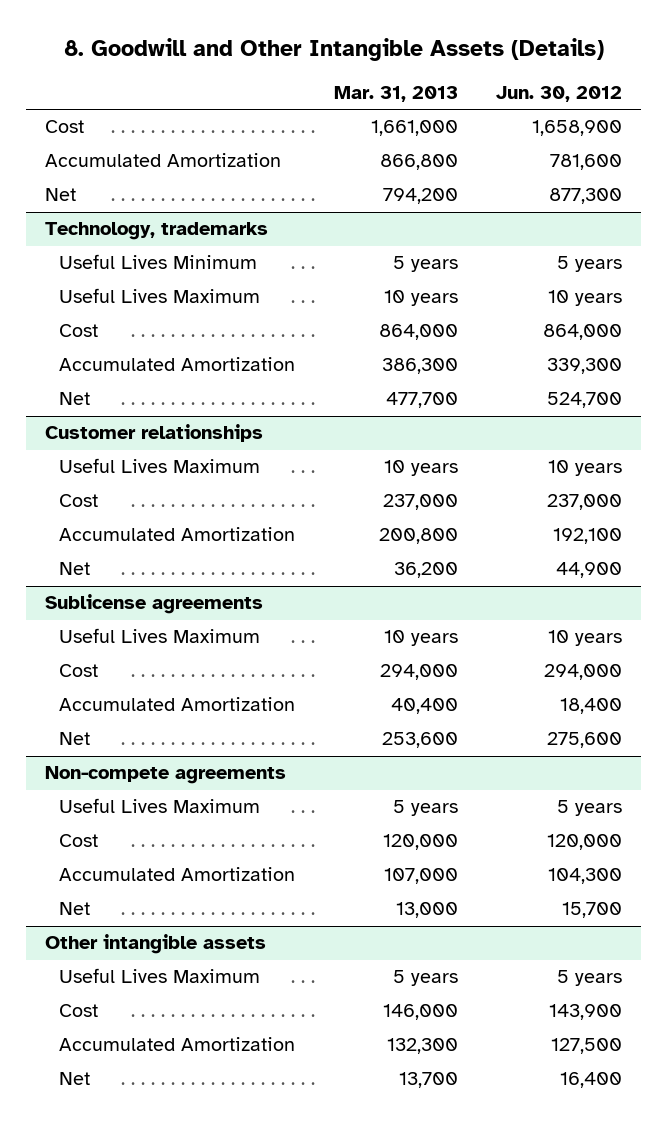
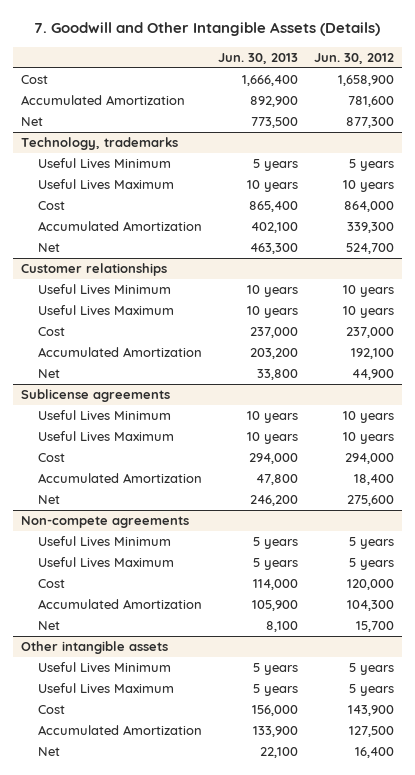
[63,38,604,62] 8. Goodwill and Other Intangible Assets (Details) -> [34,22,381,37] 7. Goodwill and Other Intangible Assets (Details)
[333,86,458,103] Mar. 31, 2013 -> none
none -> [217,53,298,65] Jun. 30, 2013
none -> [37,284,171,295] Useful Lives Minimum
none -> [37,410,171,421] Useful Lives Minimum
none -> [37,536,171,547] Useful Lives Minimum
none -> [37,662,171,673] Useful Lives Minimum

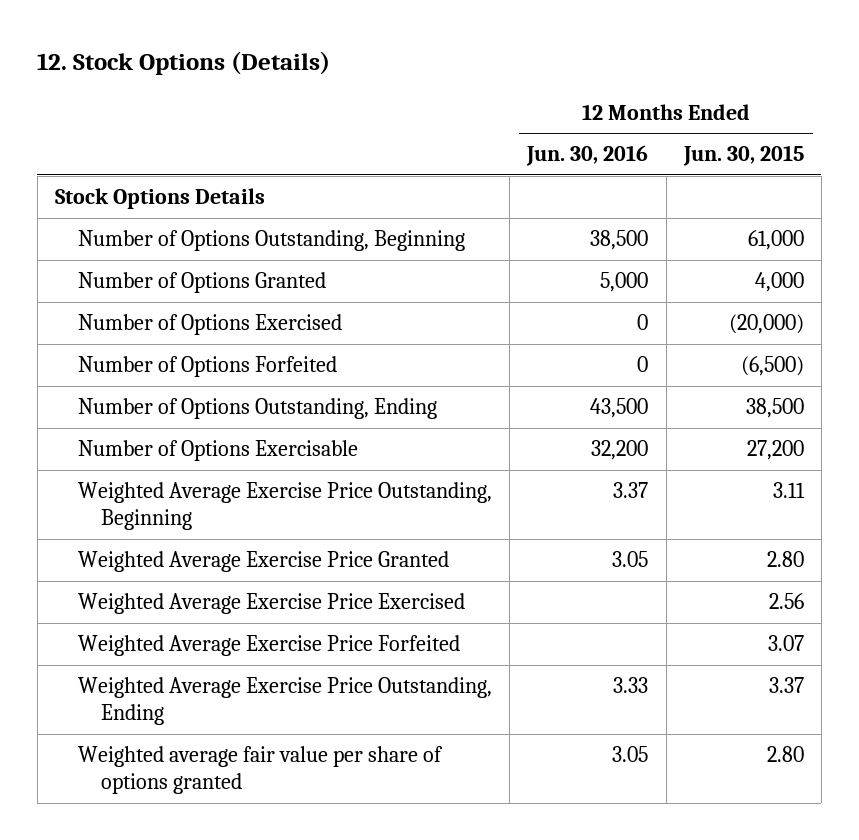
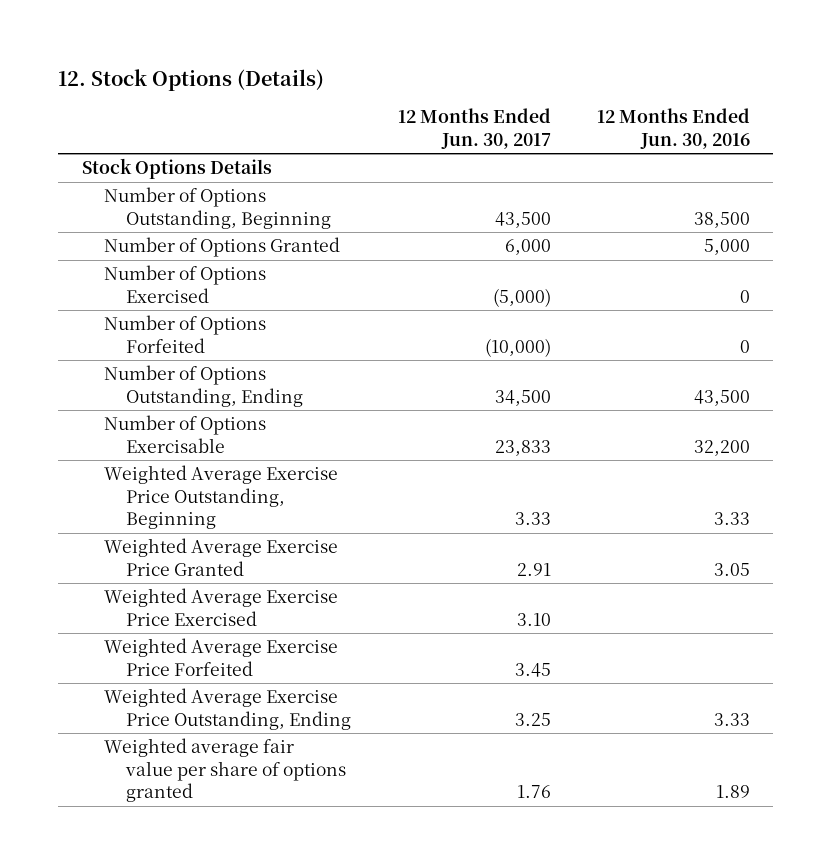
[682,145,804,167] Jun. 30, 2015 -> none
none -> [397,108,551,149] 12 Months Ended Jun. 30, 2017
[613,482,649,499] 3.37 -> [714,512,751,526] 3.33
[612,746,649,763] 3.05 -> [716,785,751,799] 1.89

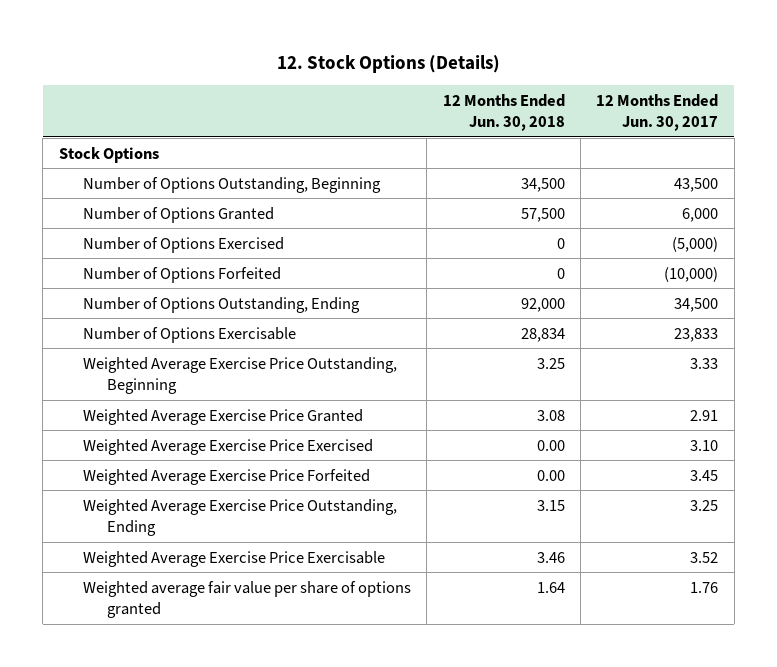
[597,108,751,149] 12 Months Ended Jun. 30, 2016 -> none
none -> [442,93,565,131] 12 Months Ended Jun. 30, 2018
[81,158,272,180] Stock Options Details -> [58,146,159,163] Stock Options
none -> [83,550,386,567] Weighted Average Exercise Price Exercisable

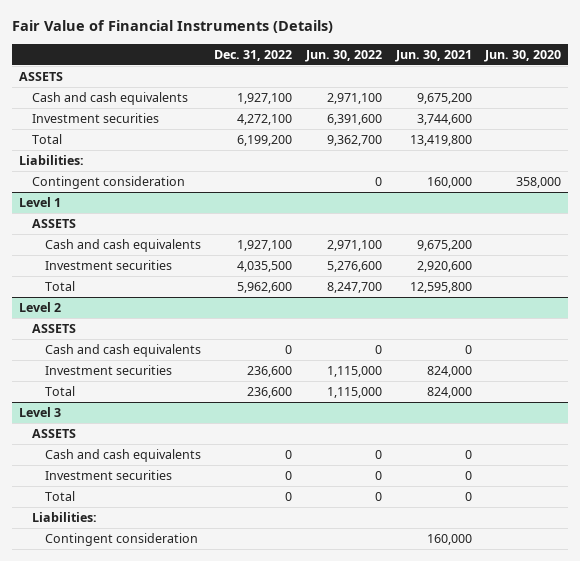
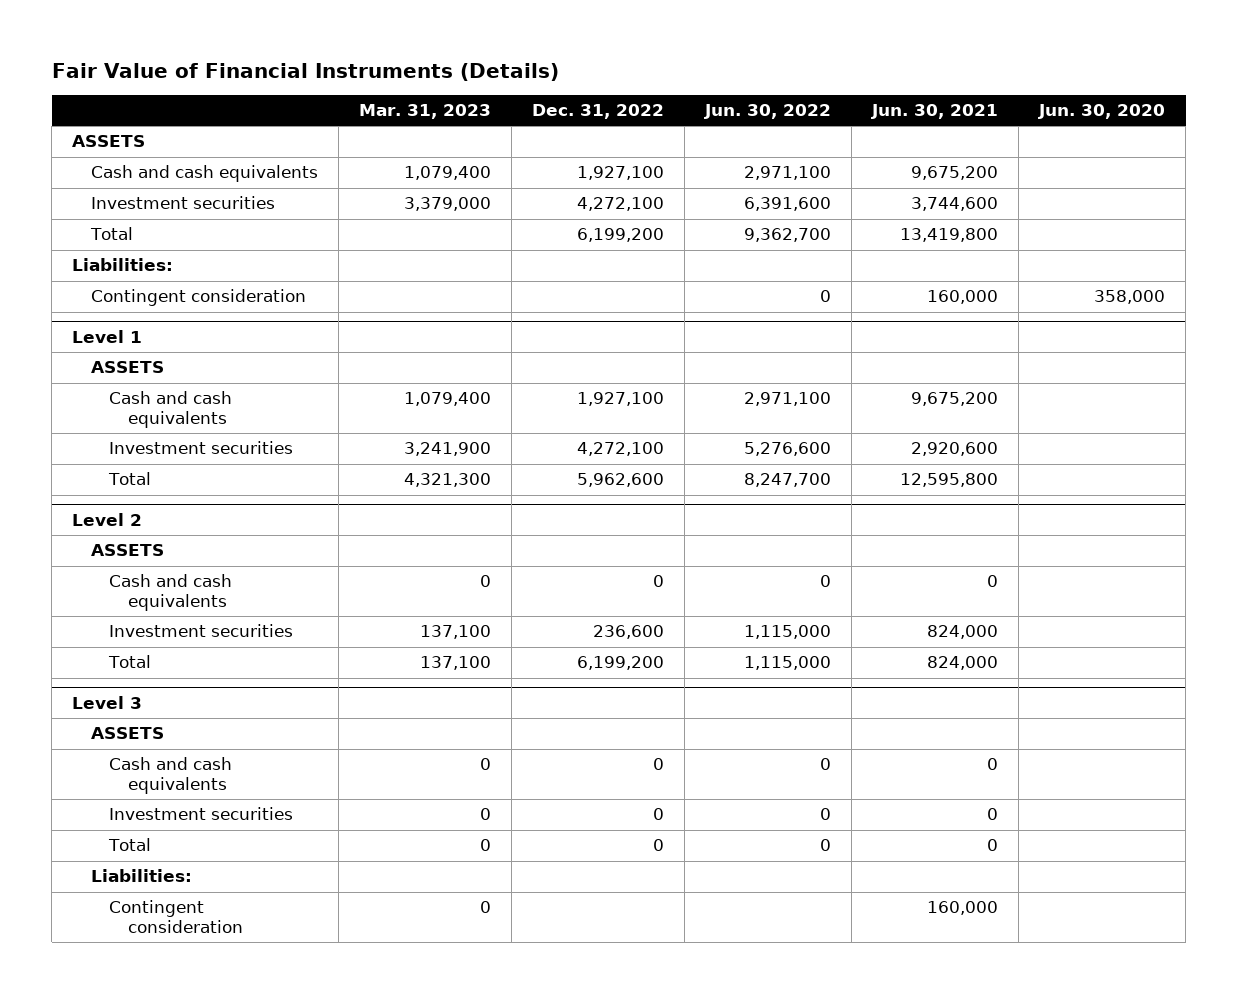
none -> [358,103,491,119] Mar. 31, 2023
[237,260,293,272] 4,035,500 -> [577,442,665,457] 4,272,100
[247,386,293,398] 236,600 -> [577,656,665,671] 6,199,200

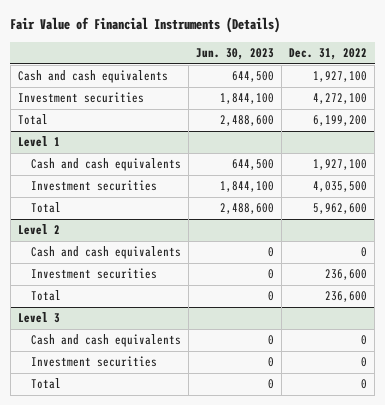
[358,103,491,119] Mar. 31, 2023 -> none
[704,103,832,119] Jun. 30, 2022 -> none
[871,103,999,119] Jun. 30, 2021 -> none
[1038,103,1166,119] Jun. 30, 2020 -> none
none -> [196,48,275,61] Jun. 30, 2023
[72,135,146,148] ASSETS -> none
[72,258,174,272] Liabilities: -> none
[90,289,306,307] Contingent consideration -> none
[90,361,164,374] ASSETS -> none
[577,442,665,457] 4,272,100 -> [313,181,368,193] 4,035,500
[90,544,164,557] ASSETS -> none
[577,656,665,671] 6,199,200 -> [325,291,368,303] 236,600
[90,727,164,740] ASSETS -> none
[90,869,192,883] Liabilities: -> none
[109,900,243,934] Contingent consideration -> none

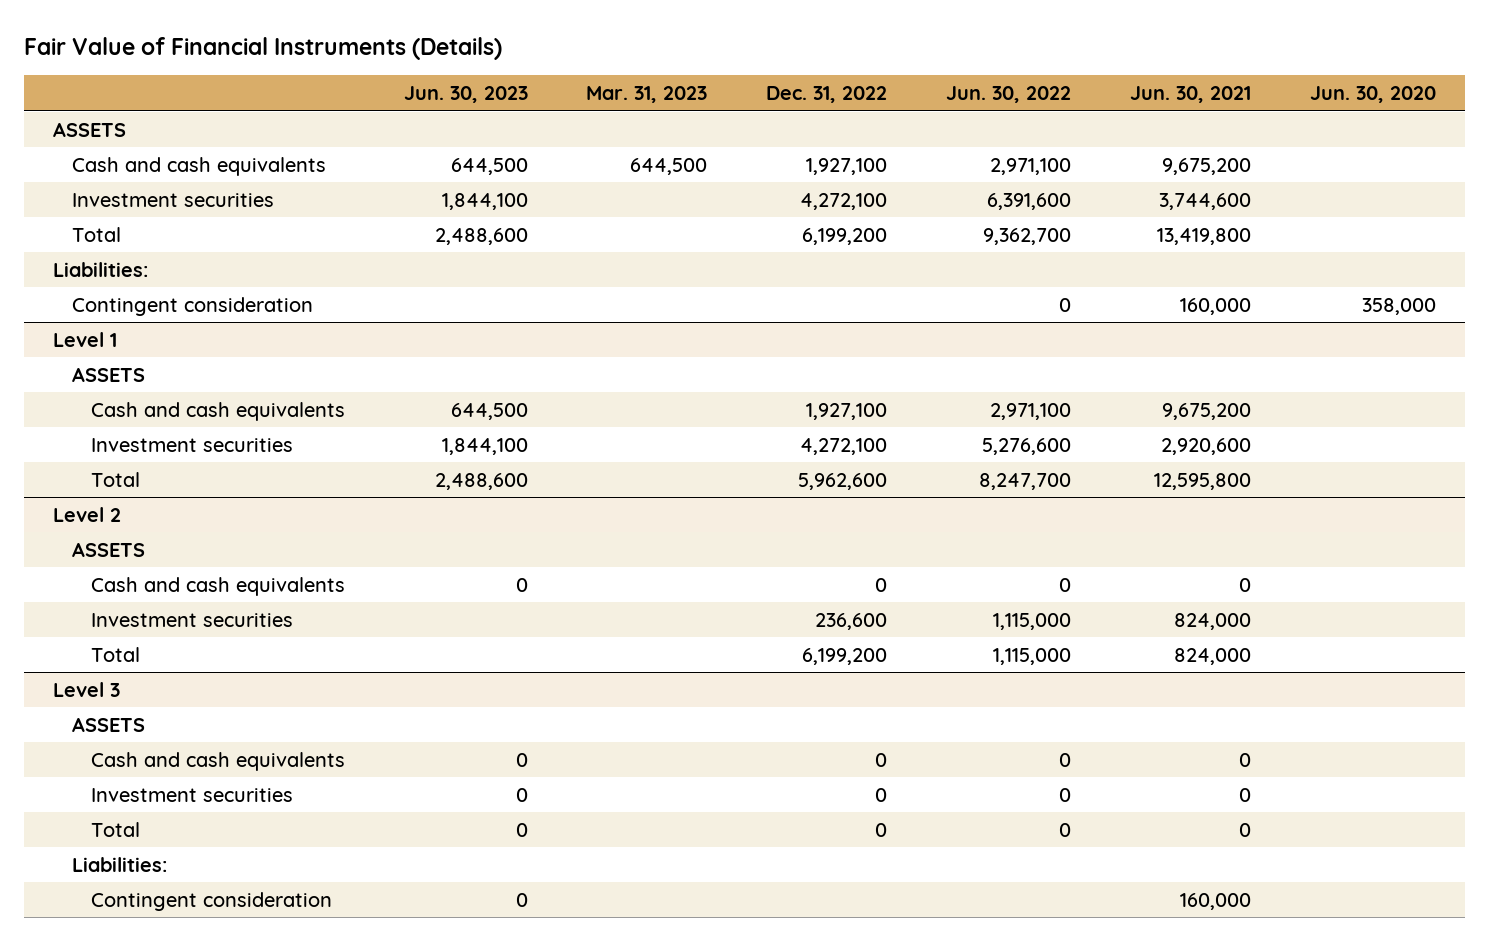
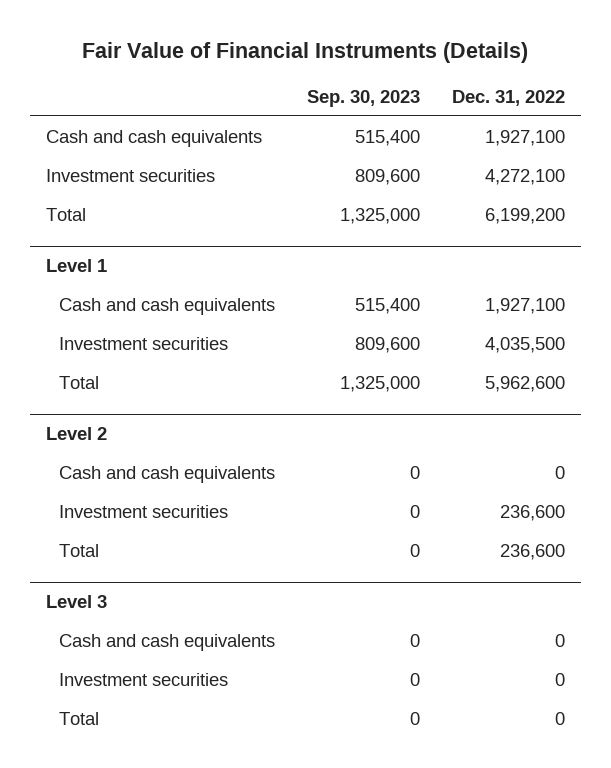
[403,86,528,104] Jun. 30, 2023 -> none
[586,86,708,104] Mar. 31, 2023 -> none
[945,86,1071,104] Jun. 30, 2022 -> none
[1129,86,1251,104] Jun. 30, 2021 -> none
[1309,86,1436,104] Jun. 30, 2020 -> none
none -> [307,89,421,107] Sep. 30, 2023
[53,121,127,137] ASSETS -> none
[53,261,149,277] Liabilities: -> none
[72,296,314,316] Contingent consideration -> none
[72,366,146,382] ASSETS -> none
[800,437,888,455] 4,272,100 -> [485,336,566,353] 4,035,500
[72,541,146,557] ASSETS -> none
[802,647,888,665] 6,199,200 -> [500,543,566,560] 236,600
[72,716,146,732] ASSETS -> none
[72,856,168,872] Liabilities: -> none
[90,891,332,911] Contingent consideration -> none

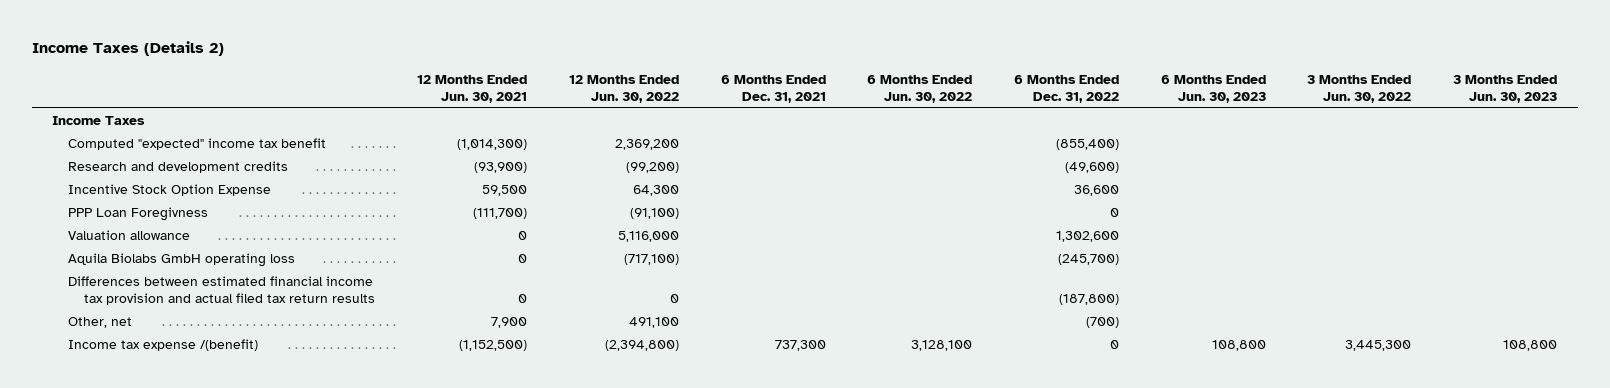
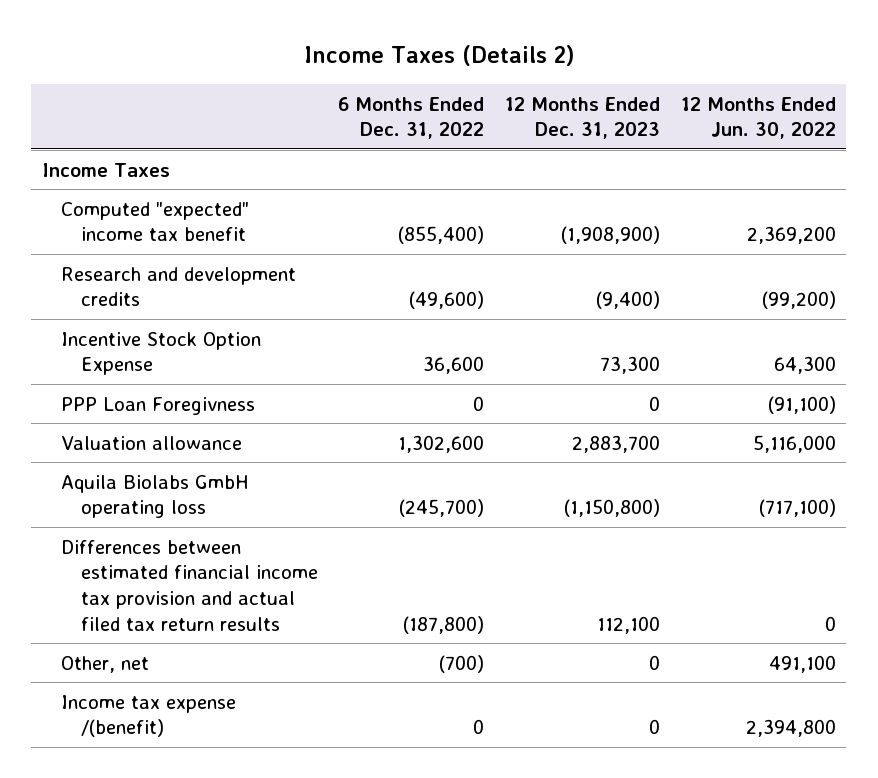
[417,74,528,103] 12 Months Ended Jun. 30, 2021 -> none
[720,74,826,103] 6 Months Ended Dec. 31, 2021 -> none
[867,74,973,103] 6 Months Ended Jun. 30, 2022 -> none
[1160,74,1266,103] 6 Months Ended Jun. 30, 2023 -> none
[1307,74,1412,103] 3 Months Ended Jun. 30, 2022 -> none
[1453,74,1558,103] 3 Months Ended Jun. 30, 2023 -> none
none -> [505,96,661,140] 12 Months Ended Dec. 31, 2023
[604,340,679,352] (2,394,800) -> [745,719,836,738] 2,394,800

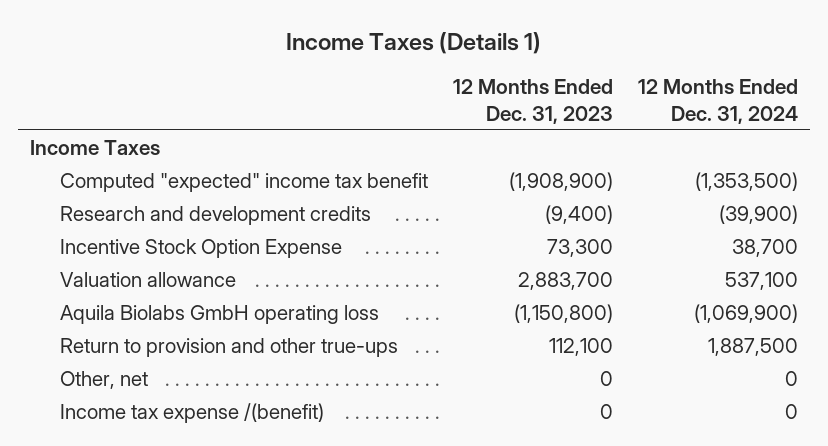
[303,45,575,67] Income Taxes (Details 2) -> [286,31,542,54] Income Taxes (Details 1)
[338,96,485,140] 6 Months Ended Dec. 31, 2022 -> none
[680,96,836,140] 12 Months Ended Jun. 30, 2022 -> none
none -> [637,79,798,124] 12 Months Ended Dec. 31, 2024
[61,396,256,415] PPP Loan Foregivness -> none
[61,539,318,631] Differences between estimated financial income tax provision and actual filed tax return results -> [59,337,398,357] Return to provision and other true-ups

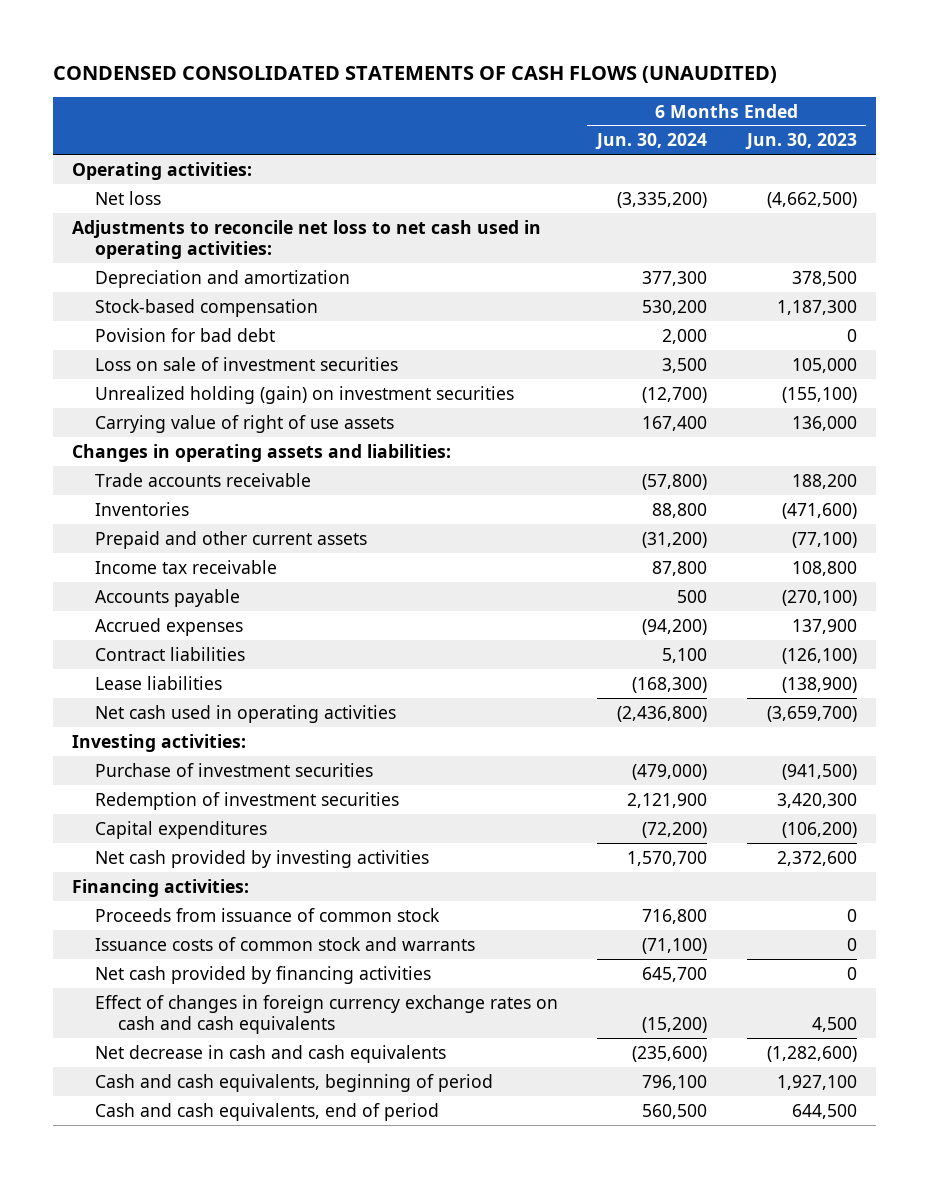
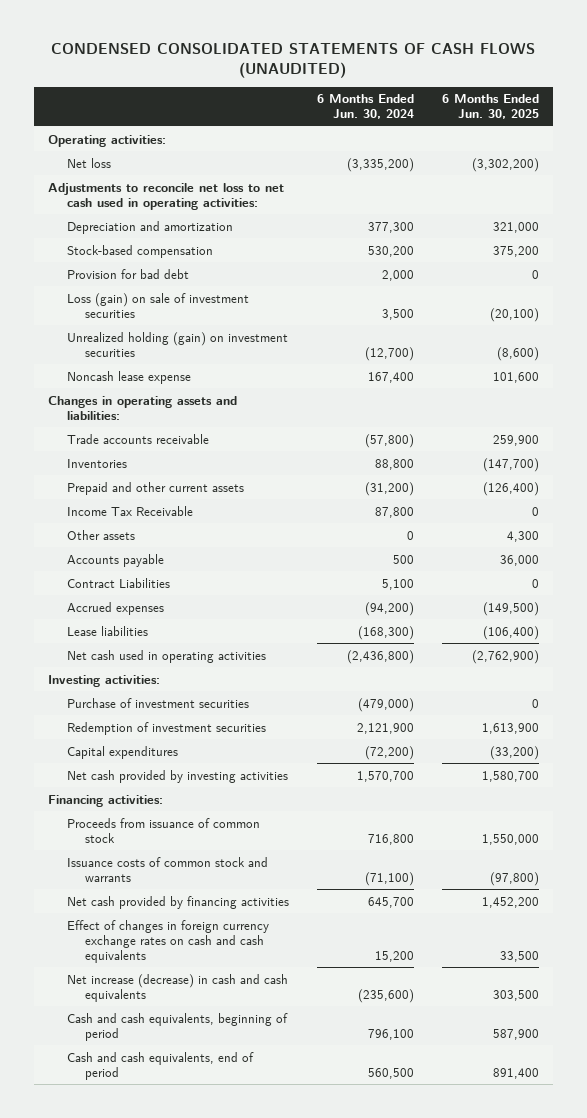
[744,133,857,151] Jun. 30, 2023 -> none
none -> [441,94,539,120] 6 Months Ended Jun. 30, 2025
[95,327,276,342] Povision for bad debt -> [66,268,189,279] Provision for bad debt
[95,356,399,371] Loss on sale of investment securities -> [66,292,249,318] Loss (gain) on sale of investment securities
[95,414,395,433] Carrying value of right of use assets -> [66,370,191,384] Noncash lease expense
[95,559,278,574] Income tax receivable -> [66,505,193,516] Income Tax Receivable
none -> [66,529,135,540] Other assets
none -> [66,577,170,588] Contract Liabilities
[95,646,246,661] Contract liabilities -> none
[642,1016,708,1033] (15,200) -> [374,950,414,962] 15,200
[95,1044,447,1063] Net decrease in cash and cash equivalents -> [66,973,288,1002] Net increase (decrease) in cash and cash equivalents

